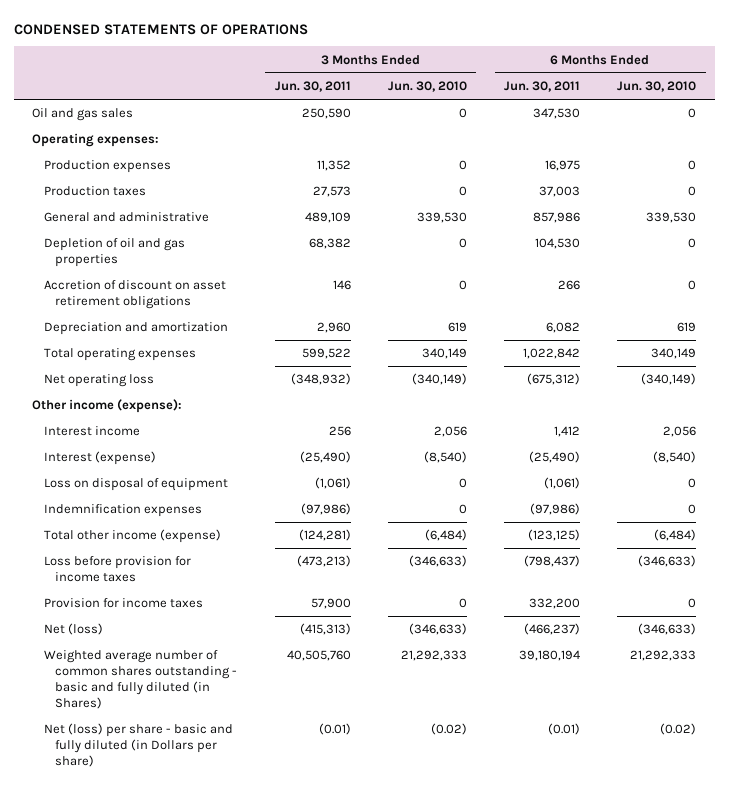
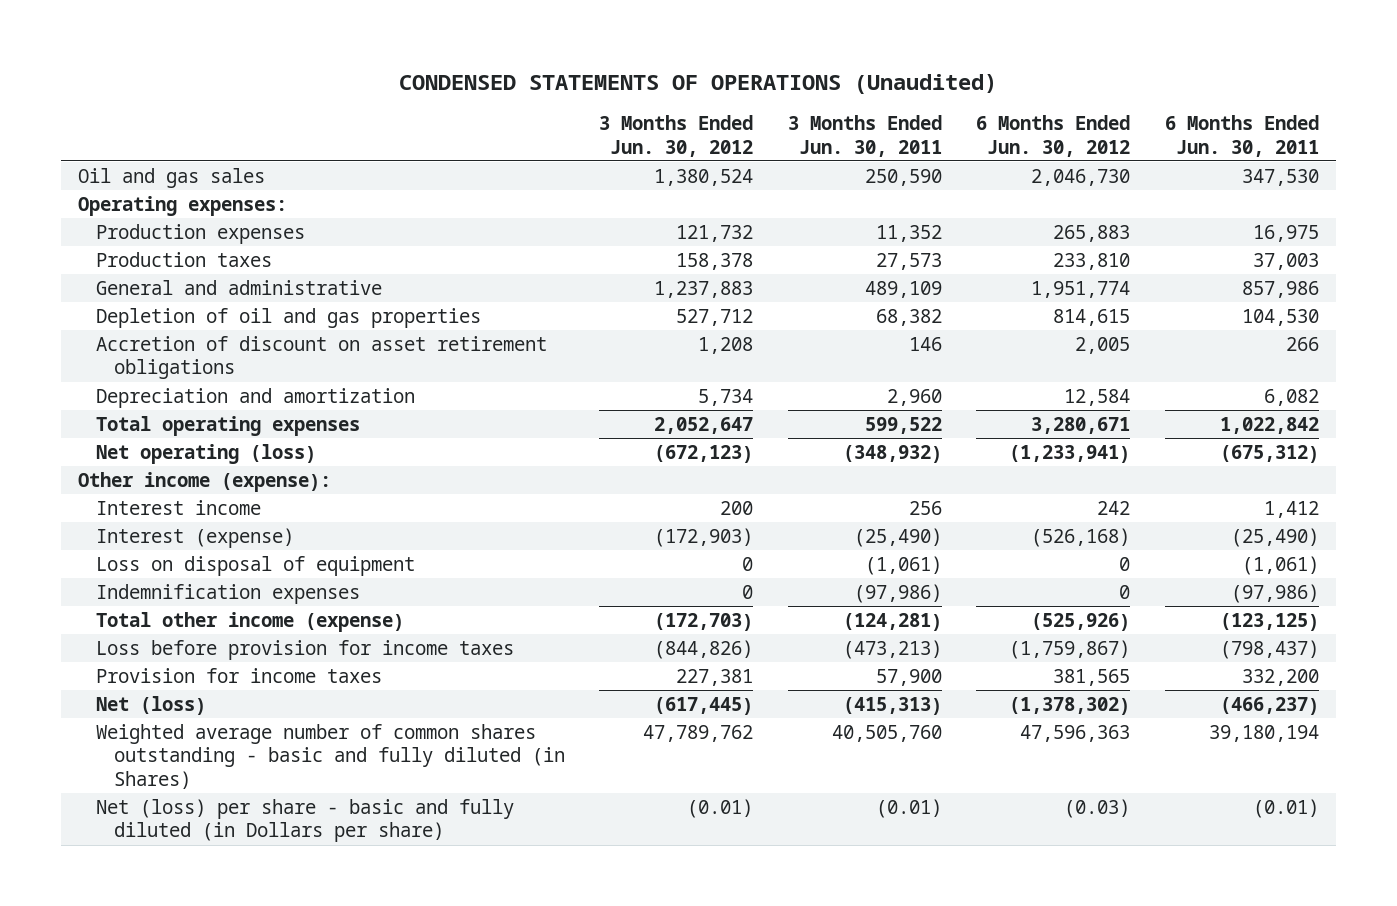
[13,23,308,35] CONDENSED STATEMENTS OF OPERATIONS -> [399,74,998,95] CONDENSED STATEMENTS OF OPERATIONS (Unaudited)
[387,80,467,92] Jun. 30, 2010 -> none
[617,80,697,92] Jun. 30, 2010 -> none
none -> [599,115,754,157] 3 Months Ended Jun. 30, 2012
none -> [976,115,1131,157] 6 Months Ended Jun. 30, 2012
[43,374,154,388] Net operating loss -> [95,443,316,464] Net operating (loss)

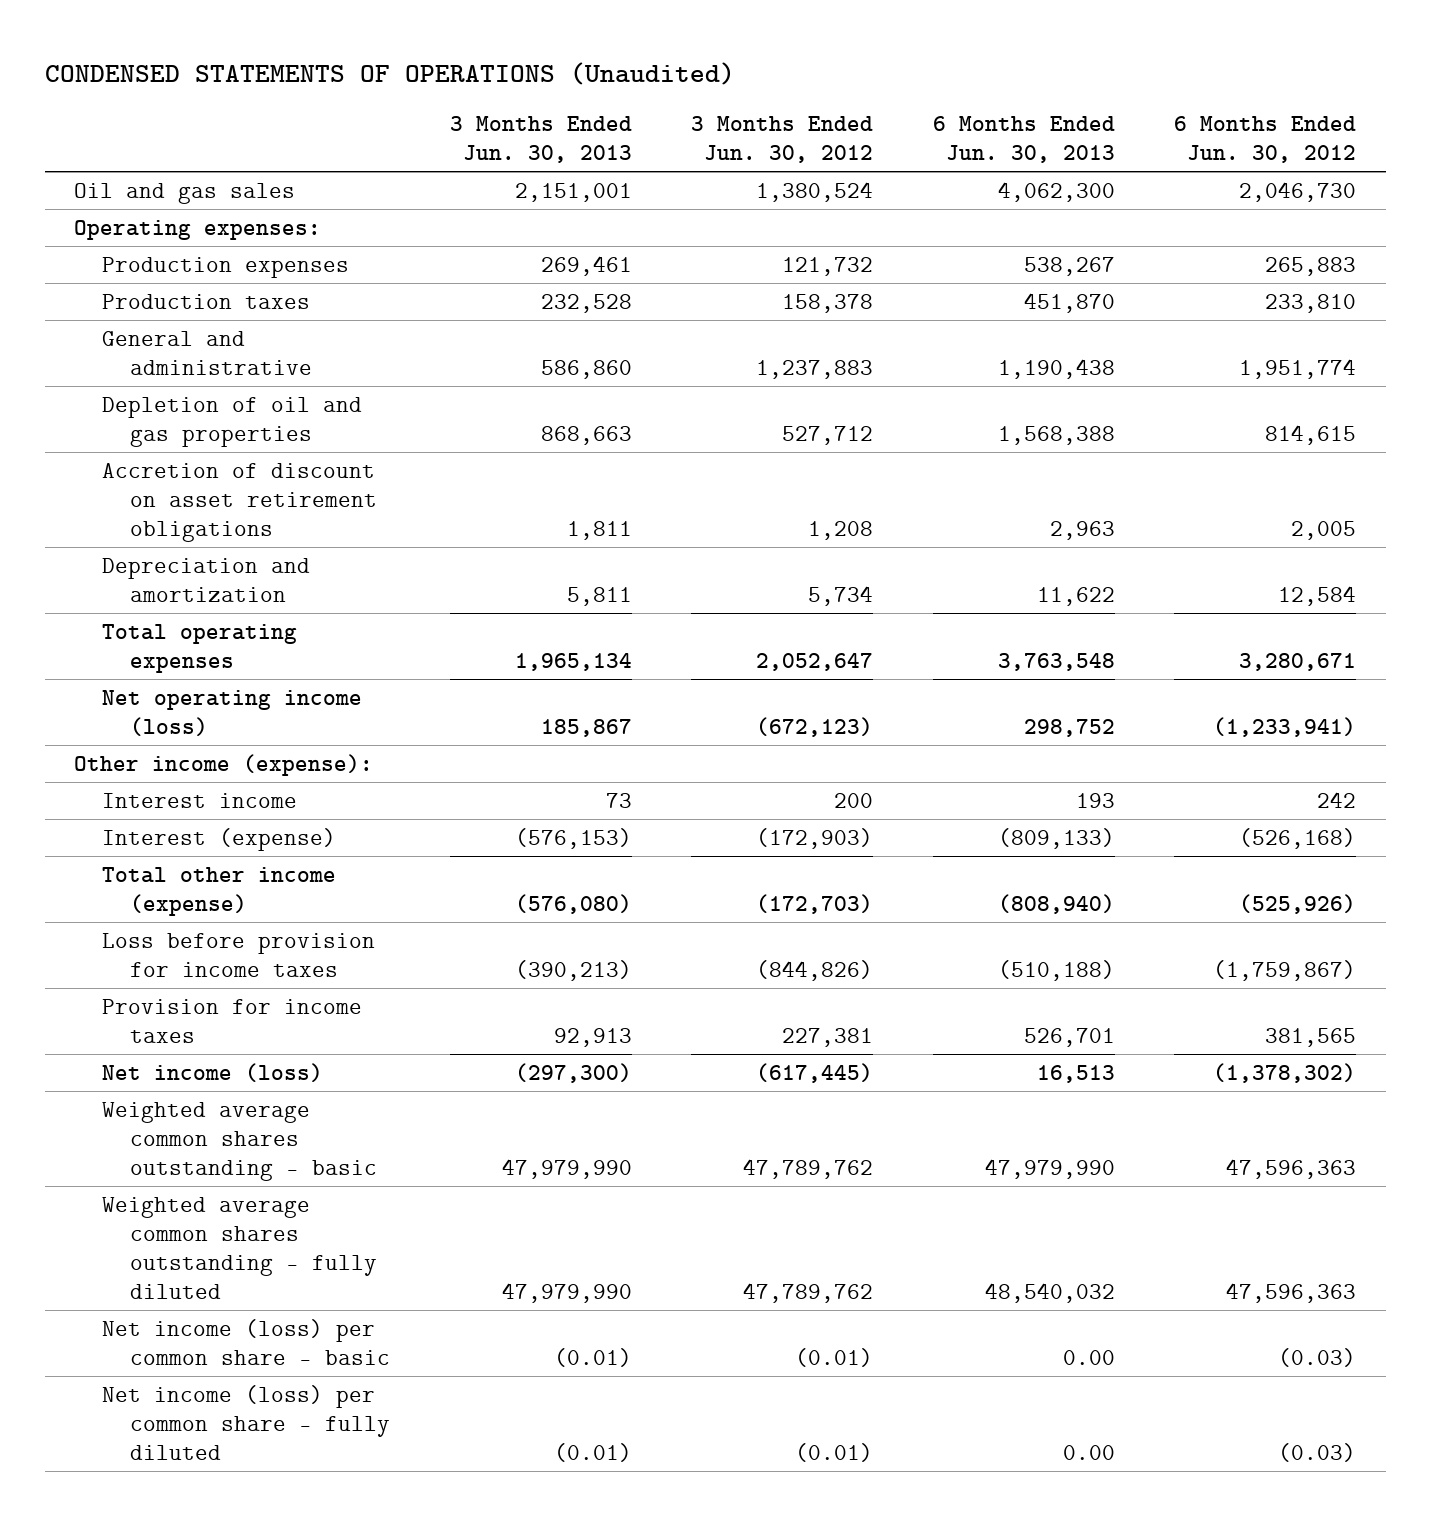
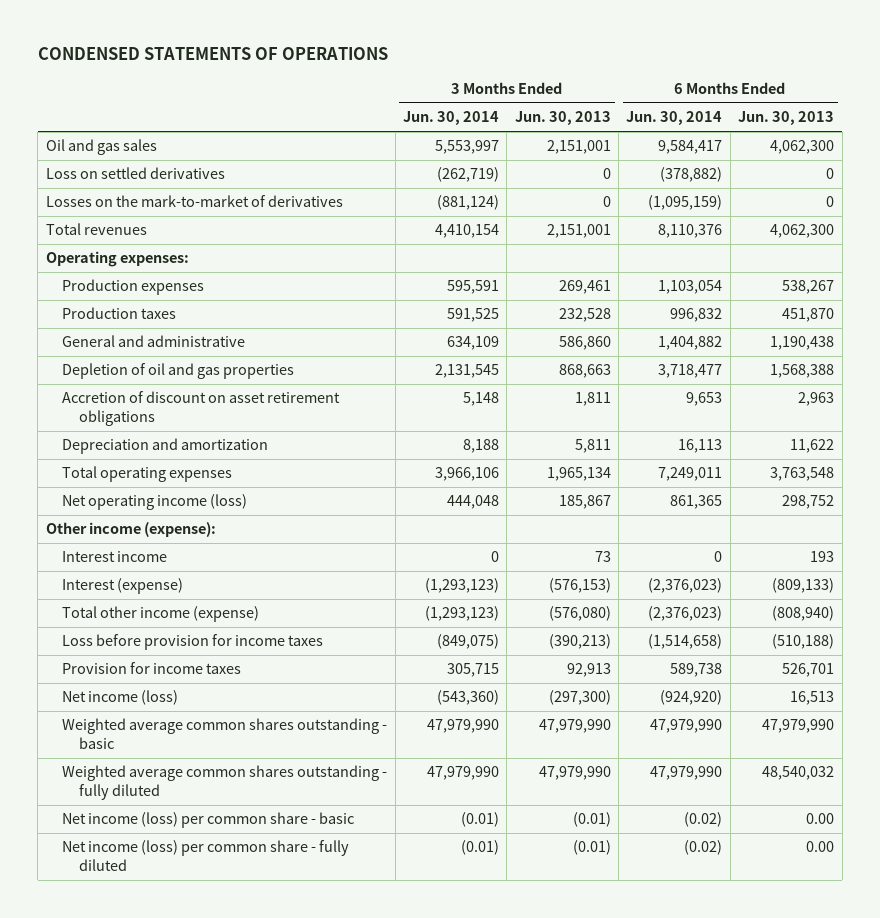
[44,61,735,85] CONDENSED STATEMENTS OF OPERATIONS (Unaudited) -> [37,47,388,61] CONDENSED STATEMENTS OF OPERATIONS
[691,116,874,164] 3 Months Ended Jun. 30, 2012 -> none
[1174,116,1357,164] 6 Months Ended Jun. 30, 2012 -> none
none -> [403,111,500,126] Jun. 30, 2014
none -> [626,111,723,126] Jun. 30, 2014
none -> [45,167,225,180] Loss on settled derivatives
none -> [45,195,343,208] Losses on the mark-to-market of derivatives
none -> [45,223,147,236] Total revenues

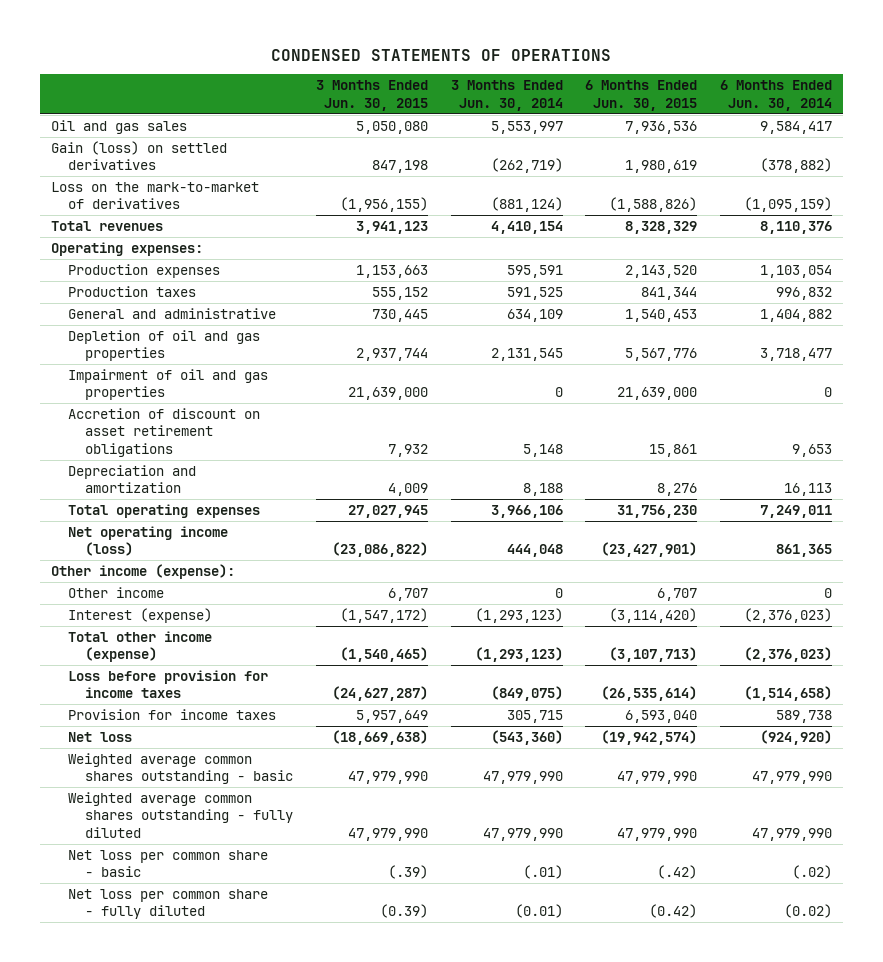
[514,111,611,126] Jun. 30, 2013 -> none
[738,111,835,126] Jun. 30, 2013 -> none
none -> [315,80,428,111] 3 Months Ended Jun. 30, 2015
none -> [585,80,698,111] 6 Months Ended Jun. 30, 2015
[45,167,225,180] Loss on settled derivatives -> [50,140,227,171] Gain (loss) on settled derivatives
[45,195,343,208] Losses on the mark-to-market of derivatives -> [50,181,259,210] Loss on the mark-to-market of derivatives
none -> [68,368,269,401] Impairment of oil and gas properties
[62,551,168,563] Interest income -> none
none -> [68,586,165,598] Other income
[62,690,179,706] Net income (loss) -> [68,731,133,742] Net loss
[62,812,355,829] Net income (loss) per common share - basic -> [68,849,269,878] Net loss per common share - basic
[461,812,500,828] (0.01) -> [522,865,563,880] (.01)
[684,812,723,828] (0.02) -> [791,865,832,880] (.02)
[62,840,350,872] Net income (loss) per common share - fully diluted -> [68,888,269,920] Net loss per common share - fully diluted

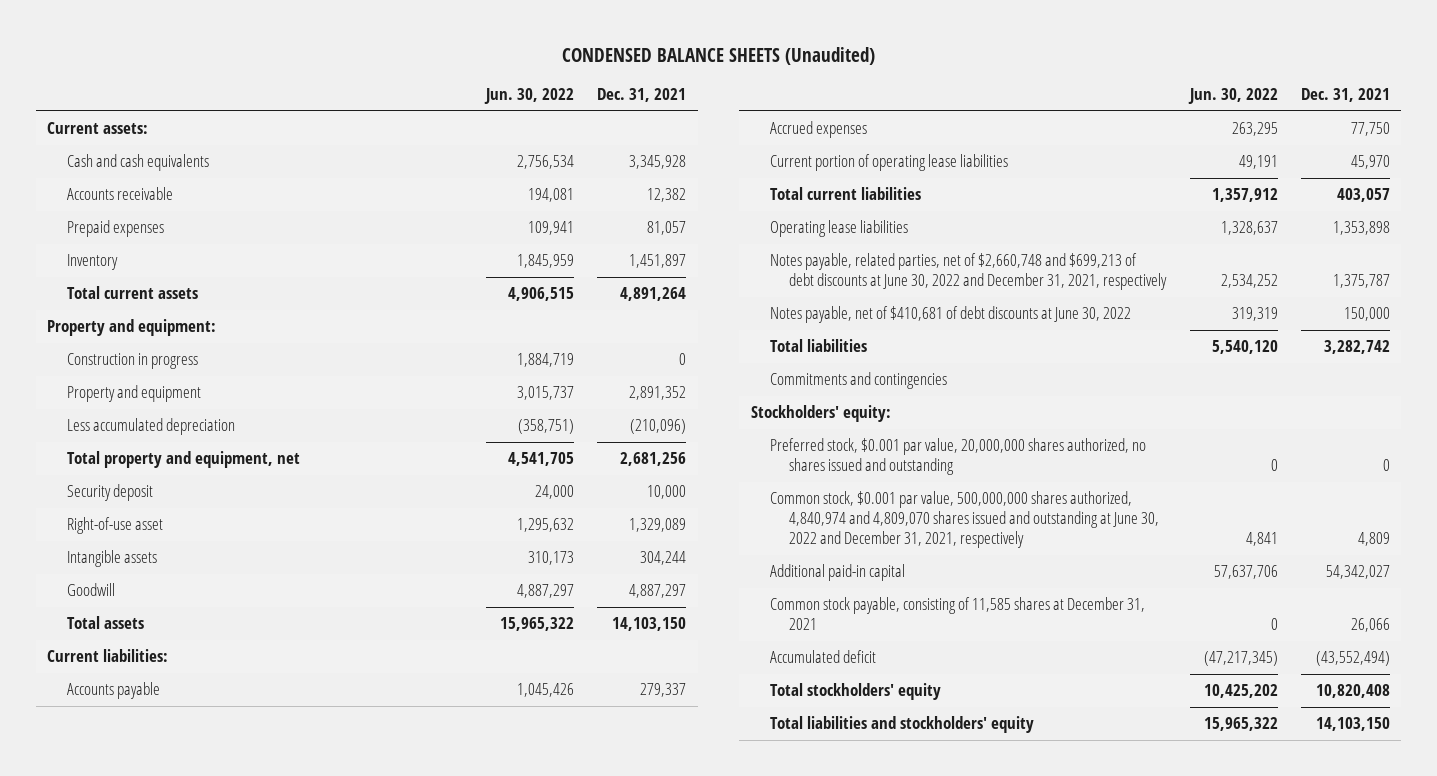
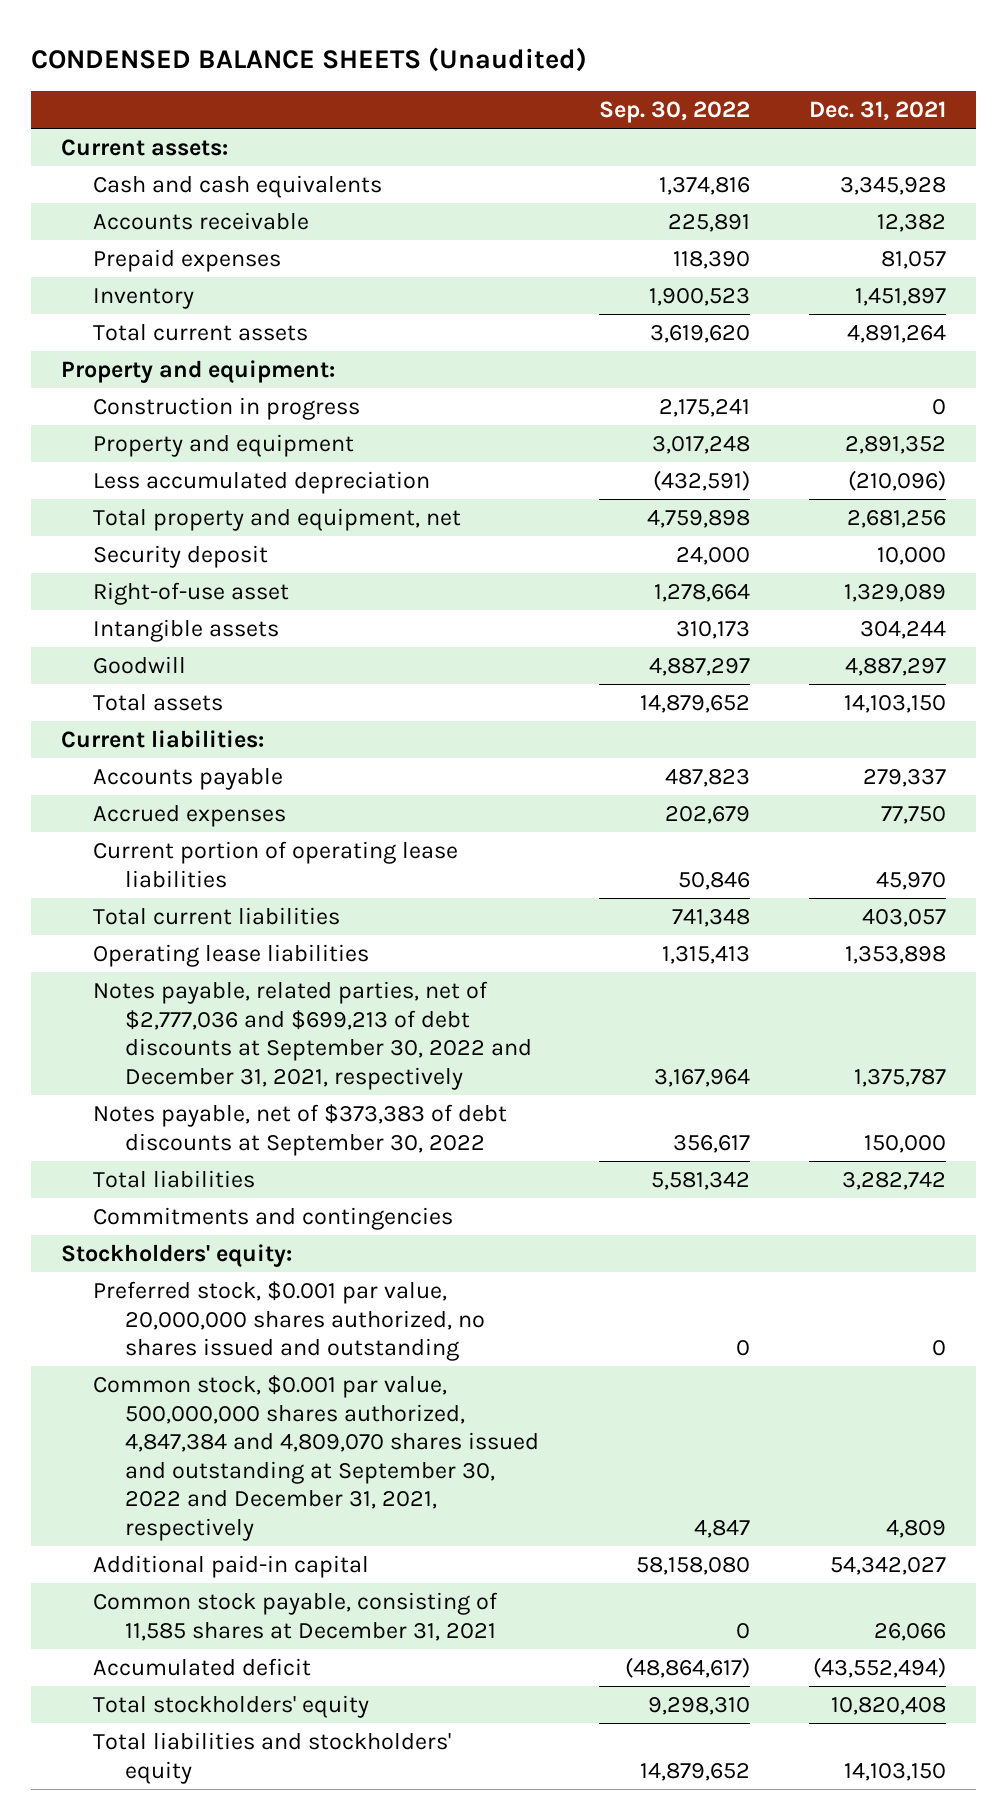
[484,88,575,105] Jun. 30, 2022 -> none
none -> [598,101,750,124] Sep. 30, 2022
[770,253,1168,291] Notes payable, related parties, net of $2,660,748 and $699,213 of debt discounts at June 30, 2022 and December 31, 2021, respectively -> [92,980,532,1090] Notes payable, related parties, net of $2,777,036 and $699,213 of debt discounts at September 30, 2022 and December 31, 2021, respectively
[770,306,1132,324] Notes payable, net of $410,681 of debt discounts at June 30, 2022 -> [92,1103,507,1156] Notes payable, net of $373,383 of debt discounts at September 30, 2022
[770,491,1160,549] Common stock, $0.001 par value, 500,000,000 shares authorized, 4,840,974 and 4,809,070 shares issued and outstanding at June 30, 2022 and December 31, 2021, respectively -> [92,1374,539,1541] Common stock, $0.001 par value, 500,000,000 shares authorized, 4,847,384 and 4,809,070 shares issued and outstanding at September 30, 2022 and December 31, 2021, respectively

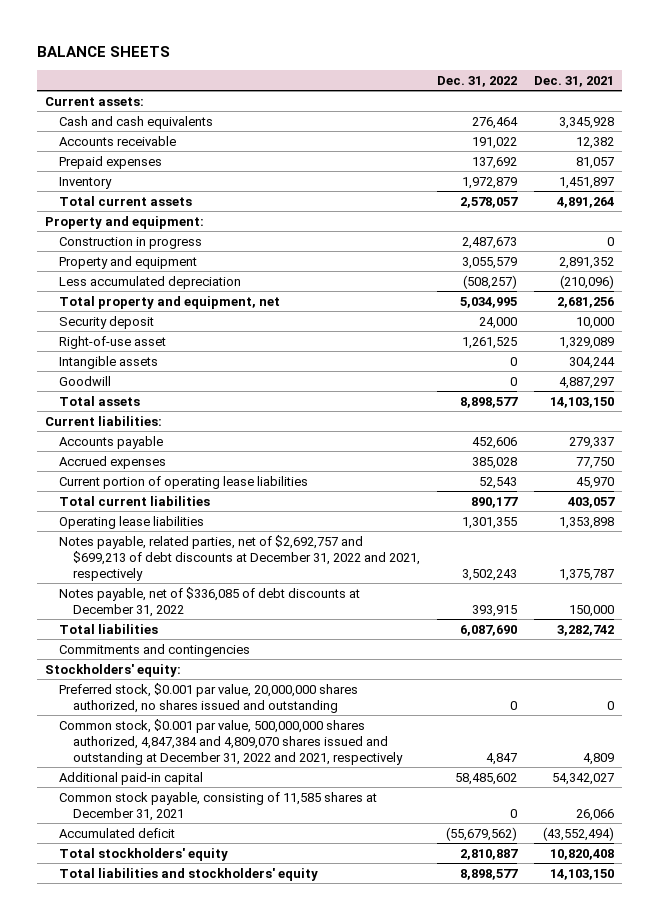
[31,46,588,72] CONDENSED BALANCE SHEETS (Unaudited) -> [36,45,170,57] BALANCE SHEETS
[598,101,750,124] Sep. 30, 2022 -> none
none -> [437,75,518,87] Dec. 31, 2022
[92,980,532,1090] Notes payable, related parties, net of $2,777,036 and $699,213 of debt discounts at September 30, 2022 and December 31, 2021, respectively -> [59,534,421,581] Notes payable, related parties, net of $2,692,757 and $699,213 of debt discounts at December 31, 2022 and 2021, respectively
[92,1103,507,1156] Notes payable, net of $373,383 of debt discounts at September 30, 2022 -> [59,586,361,617] Notes payable, net of $336,085 of debt discounts at December 31, 2022
[92,1374,539,1541] Common stock, $0.001 par value, 500,000,000 shares authorized, 4,847,384 and 4,809,070 shares issued and outstanding at September 30, 2022 and December 31, 2021, respectively -> [59,718,404,765] Common stock, $0.001 par value, 500,000,000 shares authorized, 4,847,384 and 4,809,070 shares issued and outstanding at December 31, 2022 and 2021, respectively

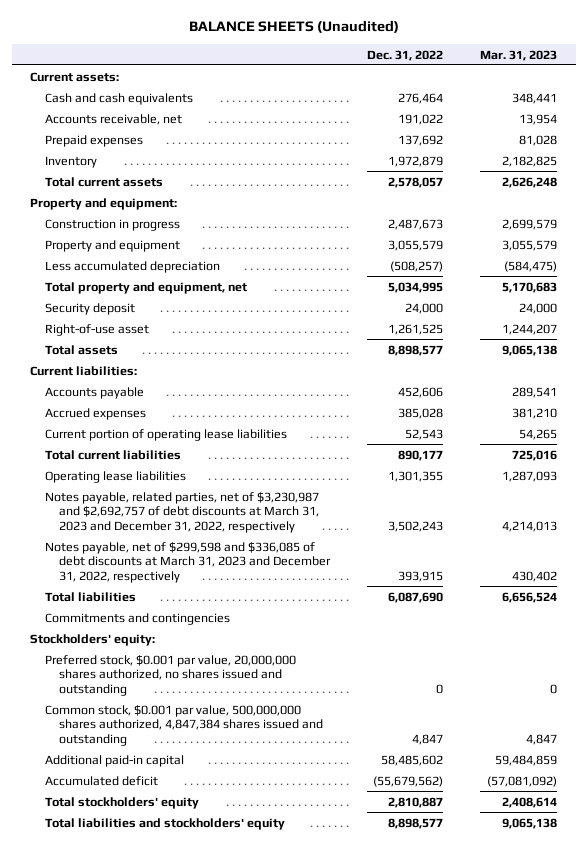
[36,45,170,57] BALANCE SHEETS -> [188,20,399,34] BALANCE SHEETS (Unaudited)
[533,75,614,87] Dec. 31, 2021 -> none
none -> [480,49,558,61] Mar. 31, 2023
[59,135,177,146] Accounts receivable -> [44,113,182,125] Accounts receivable, net
[59,355,159,369] Intangible assets -> none
[59,375,112,386] Goodwill -> none
[59,534,421,581] Notes payable, related parties, net of $2,692,757 and $699,213 of debt discounts at December 31, 2022 and 2021, respectively -> [44,491,320,533] Notes payable, related parties, net of $3,230,987 and $2,692,757 of debt discounts at March 31, 2023 and December 31, 2022, respectively
[59,586,361,617] Notes payable, net of $336,085 of debt discounts at December 31, 2022 -> [44,541,332,583] Notes payable, net of $299,598 and $336,085 of debt discounts at March 31, 2023 and December 31, 2022, respectively
[59,718,404,765] Common stock, $0.001 par value, 500,000,000 shares authorized, 4,847,384 and 4,809,070 shares issued and outstanding at December 31, 2022 and 2021, respectively -> [44,704,324,746] Common stock, $0.001 par value, 500,000,000 shares authorized, 4,847,384 shares issued and outstanding
[59,791,378,821] Common stock payable, consisting of 11,585 shares at December 31, 2021 -> none

